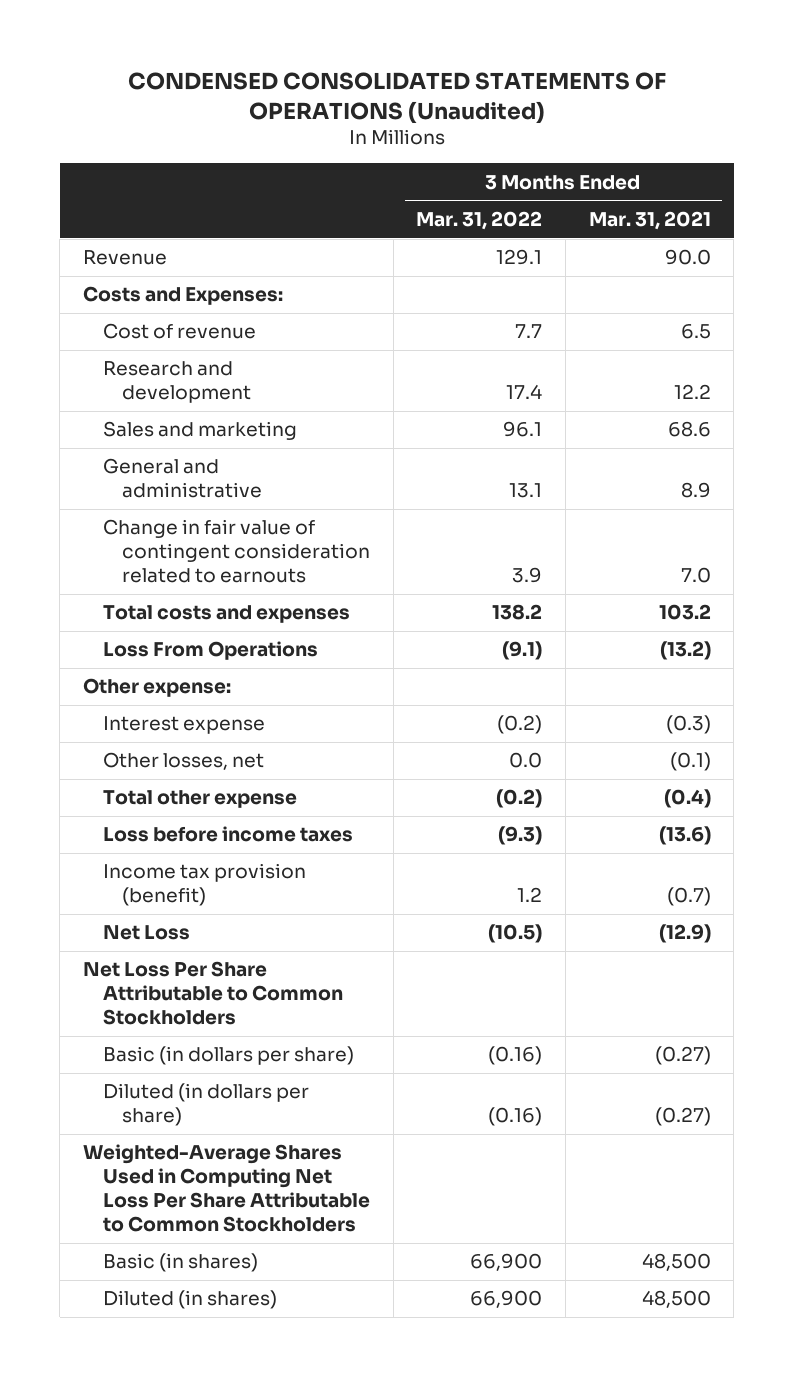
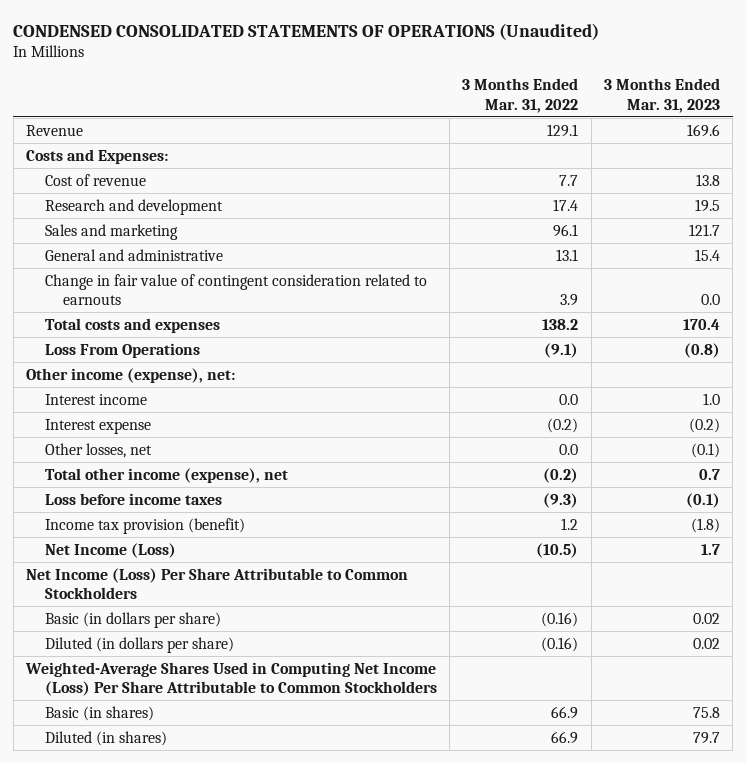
[588,210,711,230] Mar. 31, 2021 -> none
none -> [603,78,720,113] 3 Months Ended Mar. 31, 2023
[83,678,232,698] Other expense: -> [25,367,235,383] Other income (expense), net:
none -> [44,393,147,405] Interest income
[102,790,297,809] Total other expense -> [44,467,288,483] Total other income (expense), net
[102,925,190,941] Net Loss -> [44,542,176,558] Net Income (Loss)
[83,961,343,1026] Net Loss Per Share Attributable to Common Stockholders -> [25,567,408,600] Net Income (Loss) Per Share Attributable to Common Stockholders
[83,1144,370,1233] Weighted-Average Shares Used in Computing Net Loss Per Share Attributable to Common Stockholders -> [24,661,437,697] Weighted-Average Shares Used in Computing Net Income (Loss) Per Share Attributable to Common Stockholders
[470,1253,543,1272] 66,900 -> [551,705,579,719] 66.9
[470,1290,543,1309] 66,900 -> [551,730,579,744] 66.9

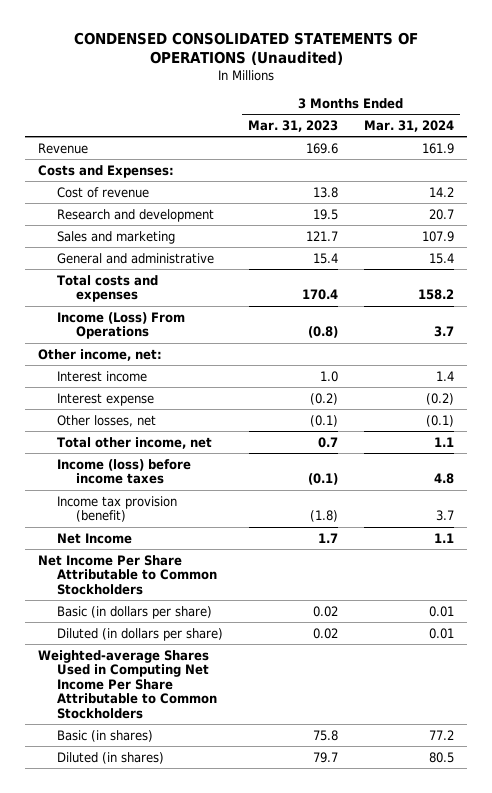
[462,78,579,113] 3 Months Ended Mar. 31, 2022 -> none
none -> [364,119,455,132] Mar. 31, 2024
[44,273,427,306] Change in fair value of contingent consideration related to earnouts -> none
[44,342,200,358] Loss From Operations -> [56,311,185,340] Income (Loss) From Operations
[25,367,235,383] Other income (expense), net: -> [37,348,162,361] Other income, net:
[44,467,288,483] Total other income (expense), net -> [56,436,212,449] Total other income, net
[44,492,222,505] Loss before income taxes -> [56,458,191,485] Income (loss) before income taxes
[44,542,176,558] Net Income (Loss) -> [56,532,132,544] Net Income
[25,567,408,600] Net Income (Loss) Per Share Attributable to Common Stockholders -> [37,554,217,595] Net Income Per Share Attributable to Common Stockholders
[24,661,437,697] Weighted-Average Shares Used in Computing Net Income (Loss) Per Share Attributable to Common Stockholders -> [37,649,217,719] Weighted-average Shares Used in Computing Net Income Per Share Attributable to Common Stockholders

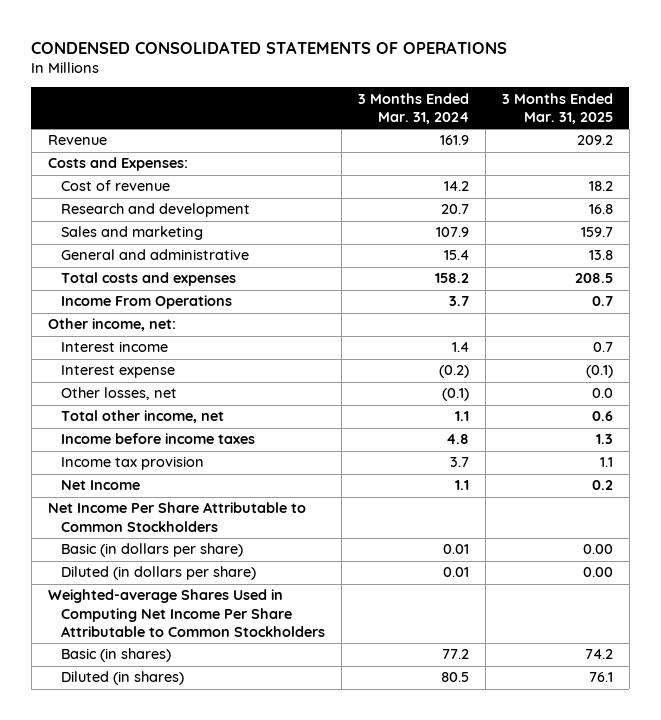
[73,31,418,66] CONDENSED CONSOLIDATED STATEMENTS OF OPERATIONS (Unaudited) -> [31,40,508,54] CONDENSED CONSOLIDATED STATEMENTS OF OPERATIONS
[248,119,339,132] Mar. 31, 2023 -> none
none -> [501,92,613,125] 3 Months Ended Mar. 31, 2025
[56,311,185,340] Income (Loss) From Operations -> [60,295,232,310] Income From Operations
[56,458,191,485] Income (loss) before income taxes -> [60,433,255,445] Income before income taxes
[56,495,177,523] Income tax provision (benefit) -> [60,456,204,471] Income tax provision

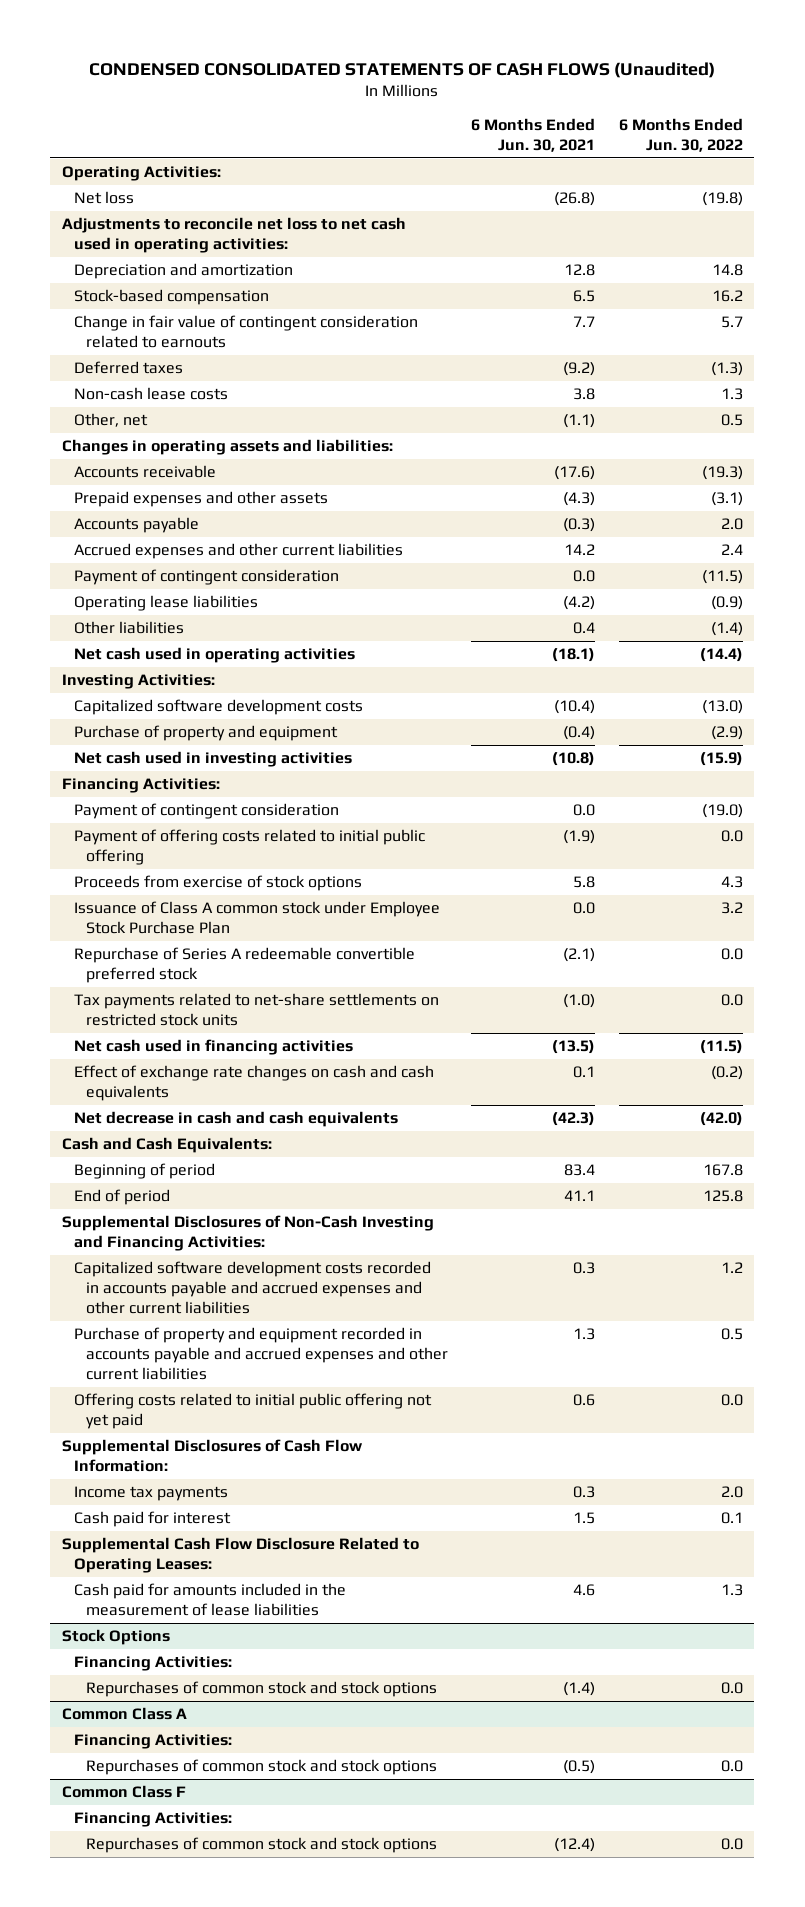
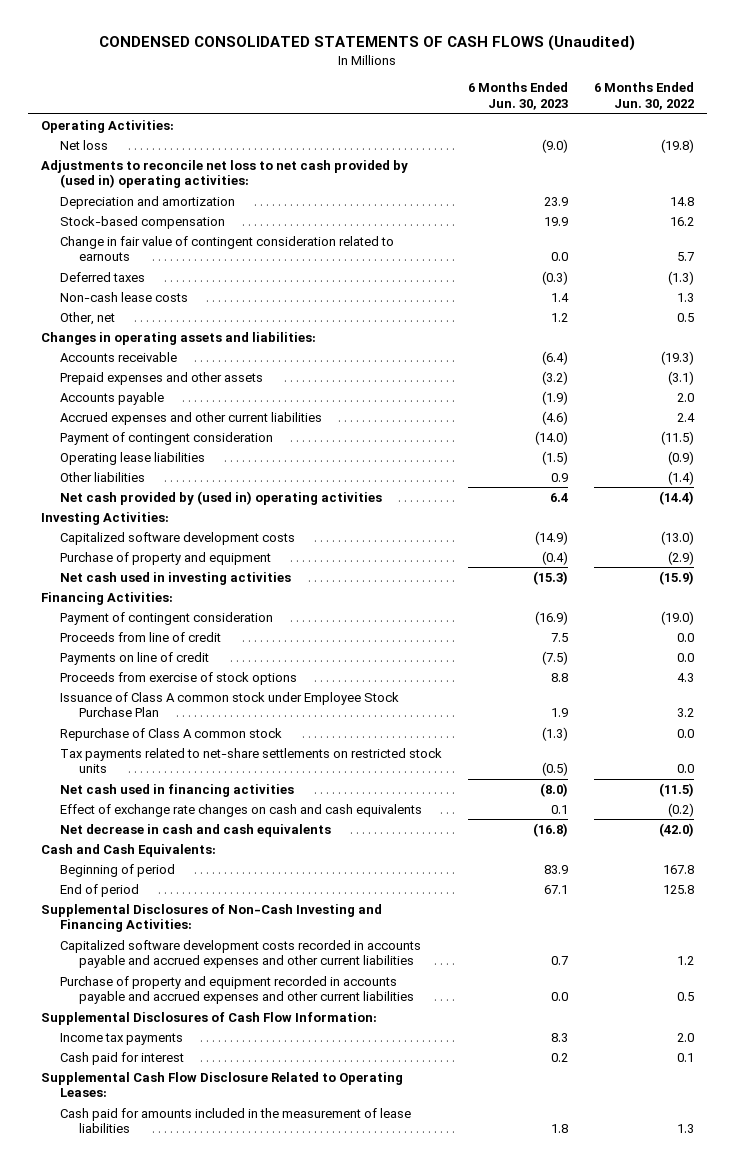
[471,118,596,153] 6 Months Ended Jun. 30, 2021 -> none
none -> [468,82,569,111] 6 Months Ended Jun. 30, 2023
[61,216,406,253] Adjustments to reconcile net loss to net cash used in operating activities: -> [40,159,408,189] Adjustments to reconcile net loss to net cash provided by (used in) operating activities:
[74,646,356,663] Net cash used in operating activities -> [60,490,383,505] Net cash provided by (used in) operating activities
[74,828,426,865] Payment of offering costs related to initial public offering -> none
none -> [60,631,222,642] Proceeds from line of credit
none -> [60,651,210,665] Payments on line of credit
[74,946,416,983] Repurchase of Series A redeemable convertible preferred stock -> none
none -> [60,727,283,741] Repurchase of Class A common stock
[74,1392,433,1429] Offering costs related to initial public offering not yet paid -> none
[61,1628,170,1645] Stock Options -> none
[74,1655,233,1671] Financing Activities: -> none
[86,1680,438,1697] Repurchases of common stock and stock options -> none
[61,1706,187,1720] Common Class A -> none
[74,1733,233,1749] Financing Activities: -> none
[86,1758,438,1775] Repurchases of common stock and stock options -> none
[61,1784,186,1798] Common Class F -> none
[74,1811,233,1827] Financing Activities: -> none
[86,1836,438,1853] Repurchases of common stock and stock options -> none

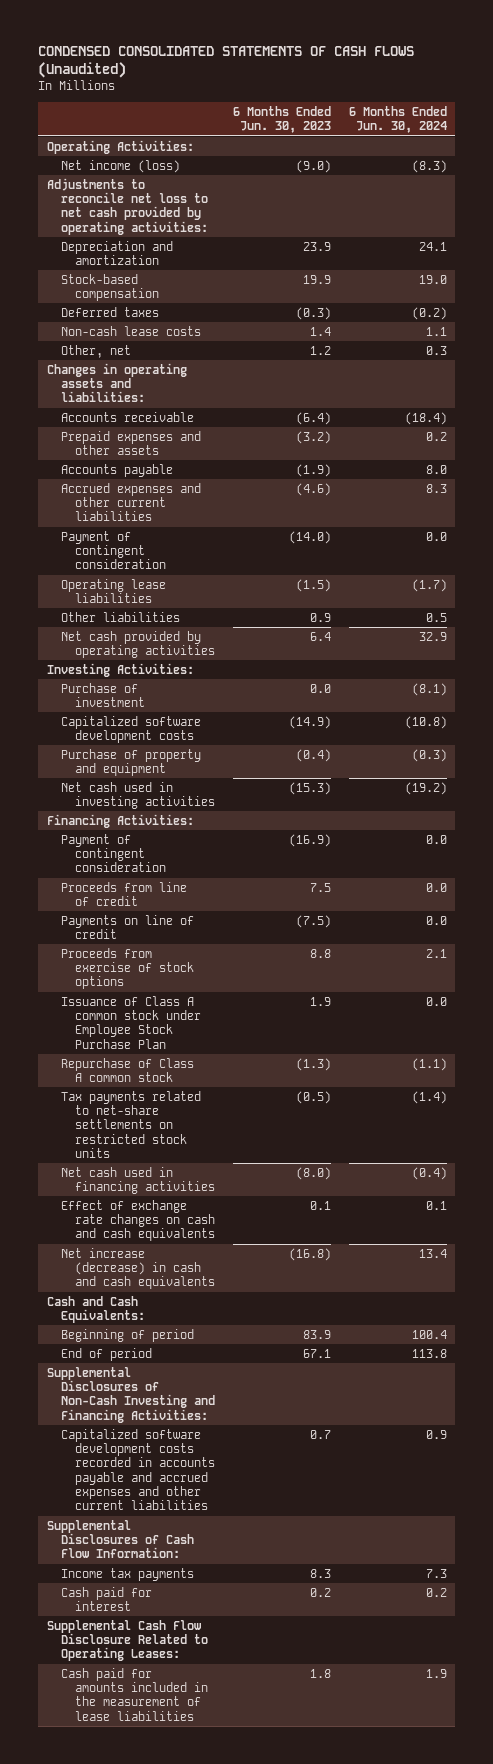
[594,82,695,111] 6 Months Ended Jun. 30, 2022 -> none
none -> [348,105,447,134] 6 Months Ended Jun. 30, 2024
[60,139,109,150] Net loss -> [60,159,180,173] Net income (loss)
[40,159,408,189] Adjustments to reconcile net loss to net cash provided by (used in) operating activities: -> [46,177,208,235] Adjustments to reconcile net loss to net cash provided by operating activities:
[60,235,395,262] Change in fair value of contingent consideration related to earnouts -> none
[60,490,383,505] Net cash provided by (used in) operating activities -> [60,630,216,658] Net cash provided by operating activities
none -> [60,682,146,707] Purchase of investment
[60,823,332,837] Net decrease in cash and cash equivalents -> [60,1247,216,1290] Net increase (decrease) in cash and cash equivalents
[60,975,415,1005] Purchase of property and equipment recorded in accounts payable and accrued expenses and other current liabilities -> none

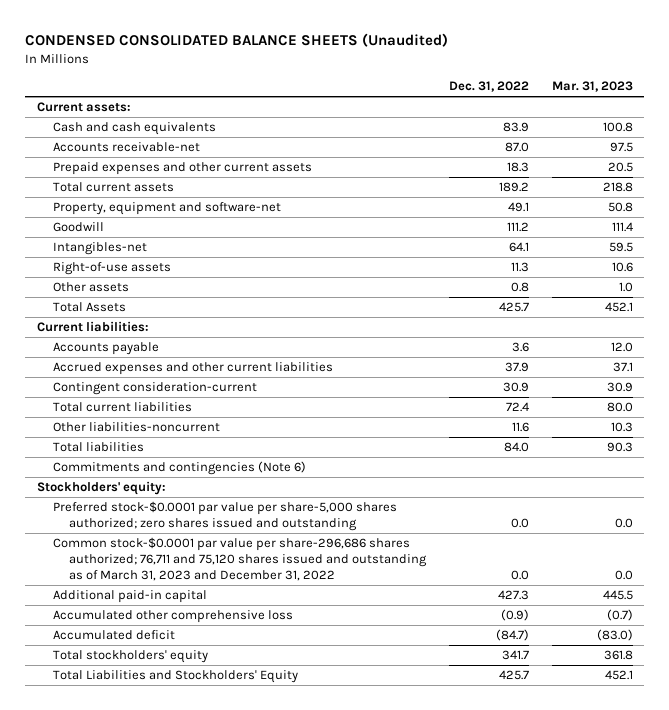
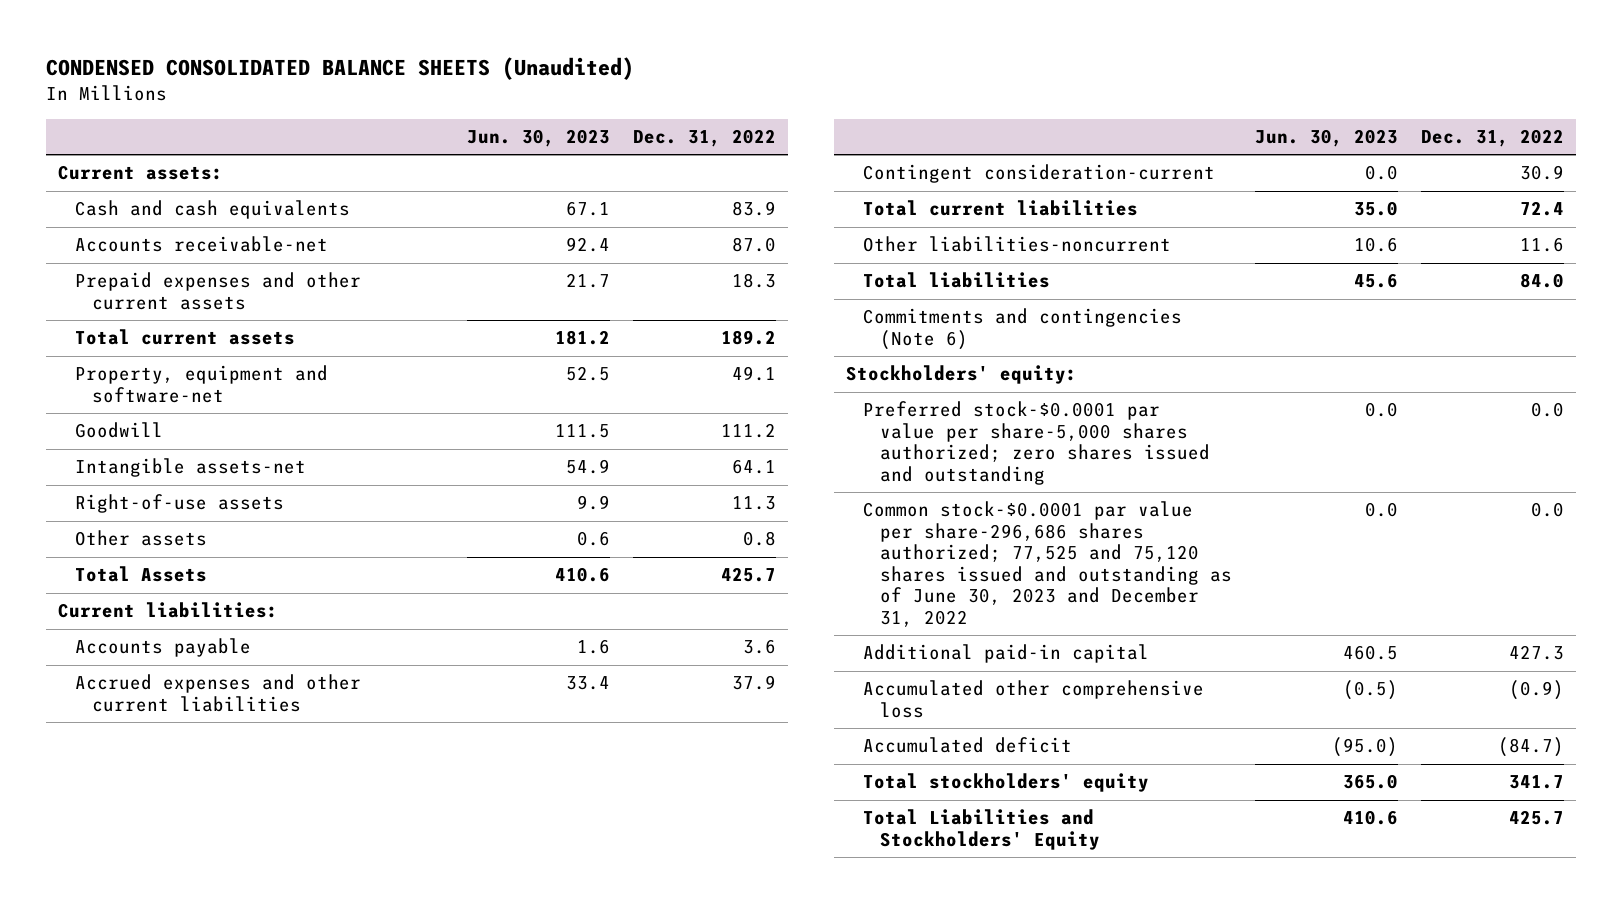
[551,81,633,93] Mar. 31, 2023 -> none
none -> [466,129,610,148] Jun. 30, 2023
[52,242,147,256] Intangibles-net -> [74,458,306,478] Intangible assets-net
[52,537,428,581] Common stock-$0.0001 par value per share-296,686 shares authorized; 76,711 and 75,120 shares issued and outstanding as of March 31, 2023 and December 31, 2022 -> [862,501,1232,627] Common stock-$0.0001 par value per share-296,686 shares authorized; 77,525 and 75,120 shares issued and outstanding as of June 30, 2023 and December 31, 2022

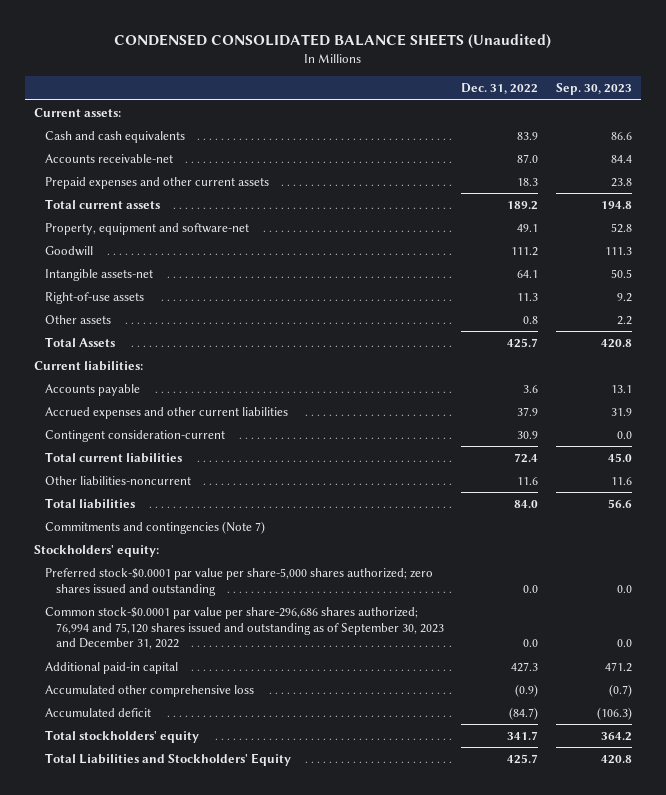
[466,129,610,148] Jun. 30, 2023 -> none
none -> [556,83,633,96] Sep. 30, 2023
[862,308,1182,350] Commitments and contingencies (Note 6) -> [44,520,265,534] Commitments and contingencies (Note 7)
[862,501,1232,627] Common stock-$0.0001 par value per share-296,686 shares authorized; 77,525 and 75,120 shares issued and outstanding as of June 30, 2023 and December 31, 2022 -> [44,606,444,650] Common stock-$0.0001 par value per share-296,686 shares authorized; 76,994 and 75,120 shares issued and outstanding as of September 30, 2023 and December 31, 2022

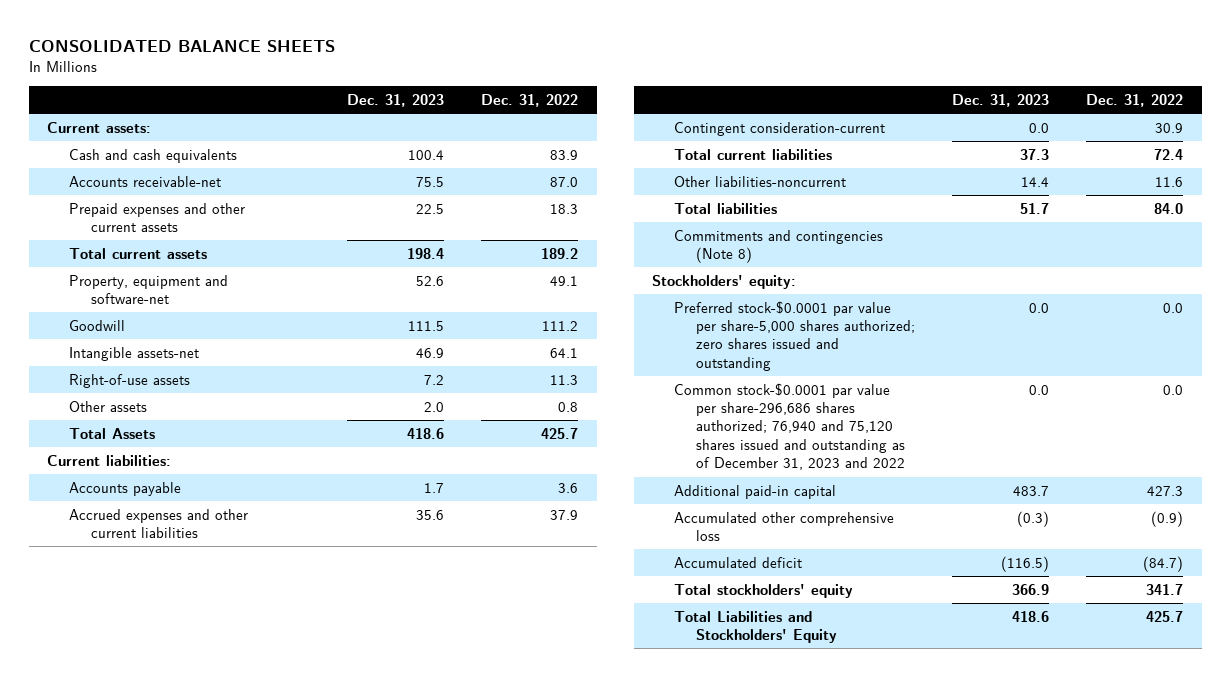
[114,34,552,50] CONDENSED CONSOLIDATED BALANCE SHEETS (Unaudited) -> [28,39,335,52] CONSOLIDATED BALANCE SHEETS
[556,83,633,96] Sep. 30, 2023 -> none
none -> [347,93,445,107] Dec. 31, 2023
[44,520,265,534] Commitments and contingencies (Note 7) -> [674,229,884,264] Commitments and contingencies (Note 8)
[44,606,444,650] Common stock-$0.0001 par value per share-296,686 shares authorized; 76,994 and 75,120 shares issued and outstanding as of September 30, 2023 and December 31, 2022 -> [674,382,905,471] Common stock-$0.0001 par value per share-296,686 shares authorized; 76,940 and 75,120 shares issued and outstanding as of December 31, 2023 and 2022

